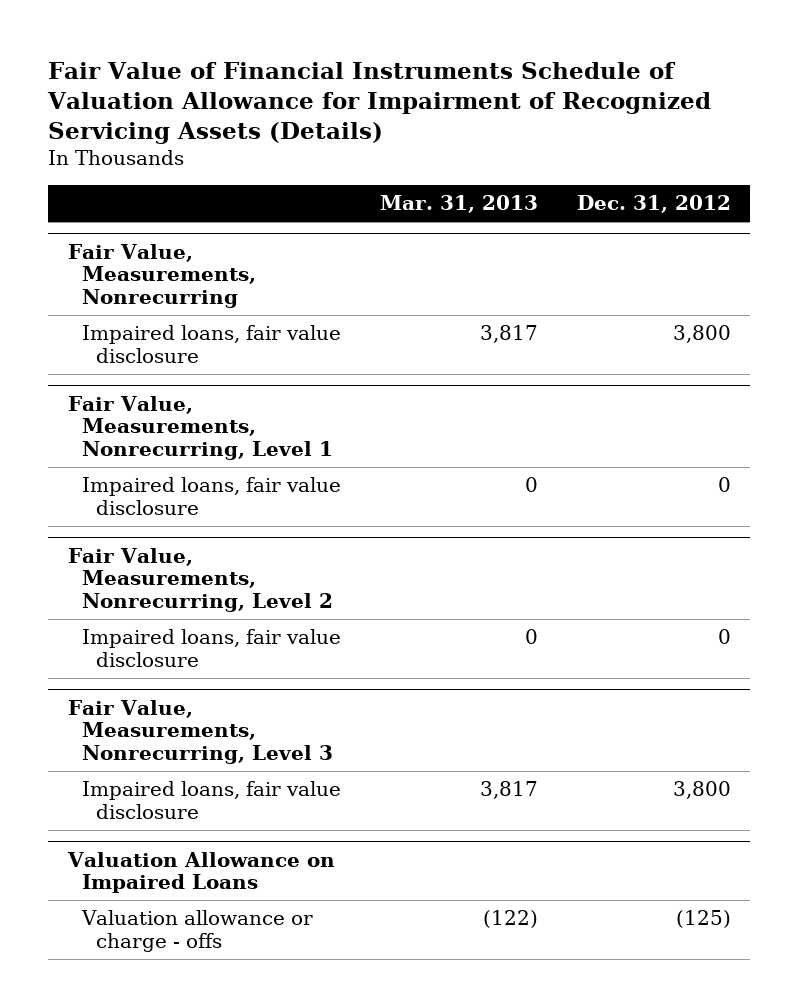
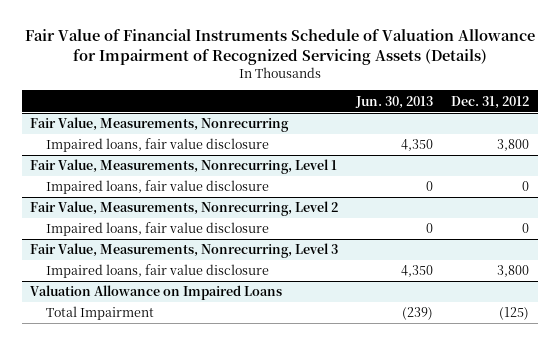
[379,195,538,214] Mar. 31, 2013 -> none
none -> [355,95,434,109] Jun. 30, 2013
[80,910,313,952] Valuation allowance or charge - offs -> [46,306,155,321] Total Impairment

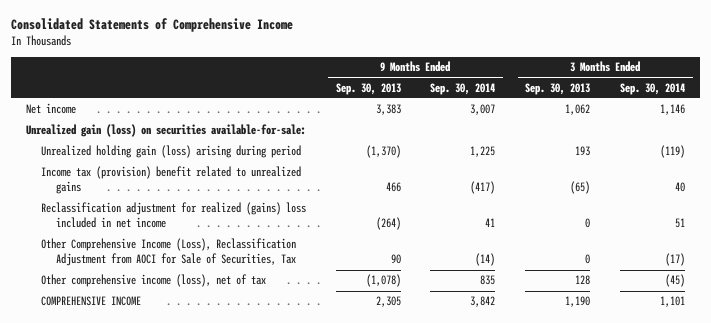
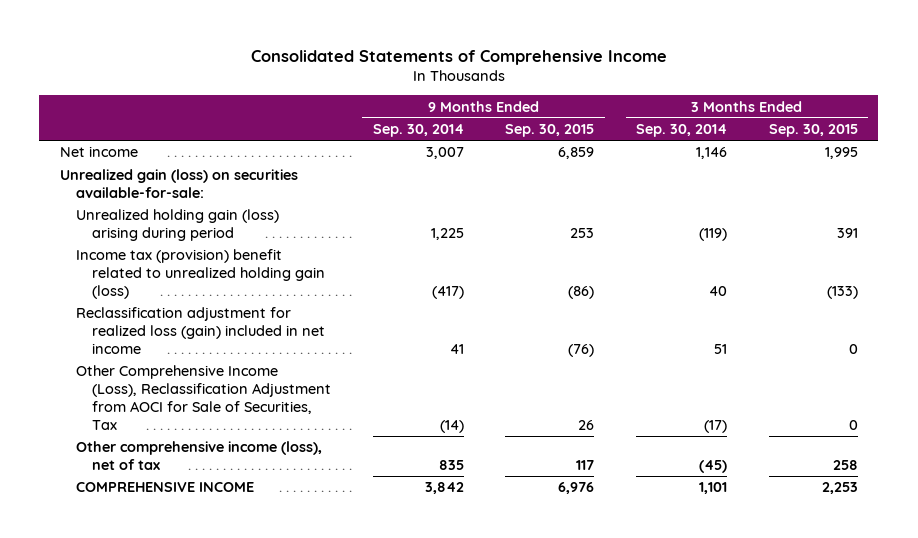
[335,82,401,95] Sep. 30, 2013 -> none
[525,82,591,95] Sep. 30, 2013 -> none
none -> [505,124,595,138] Sep. 30, 2015
none -> [768,124,858,138] Sep. 30, 2015
[40,166,301,195] Income tax (provision) benefit related to unrealized gains -> [76,249,326,299] Income tax (provision) benefit related to unrealized holding gain (loss)
[40,202,306,229] Reclassification adjustment for realized (gains) loss included in net income -> [76,307,326,354] Reclassification adjustment for realized loss (gain) included in net income

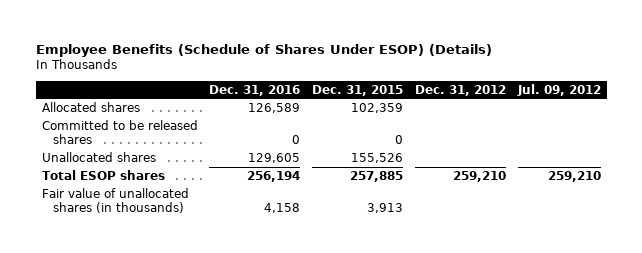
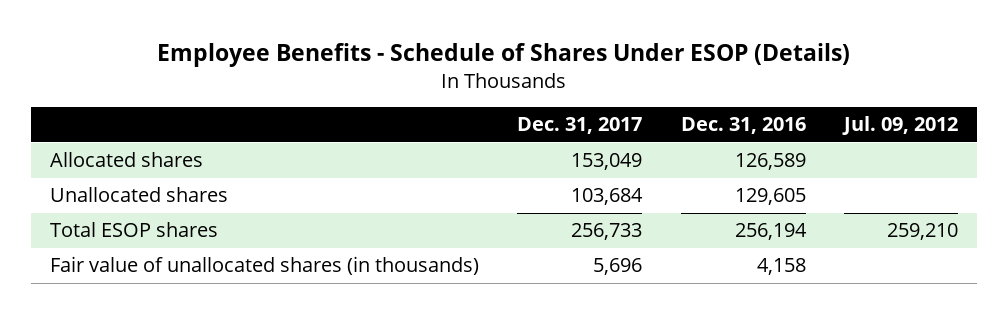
[35,43,492,57] Employee Benefits (Schedule of Shares Under ESOP) (Details) -> [157,43,851,68] Employee Benefits - Schedule of Shares Under ESOP (Details)
[312,84,404,96] Dec. 31, 2015 -> none
[414,84,506,96] Dec. 31, 2012 -> none
none -> [517,117,643,135] Dec. 31, 2017
[41,120,198,145] Committed to be released shares -> none

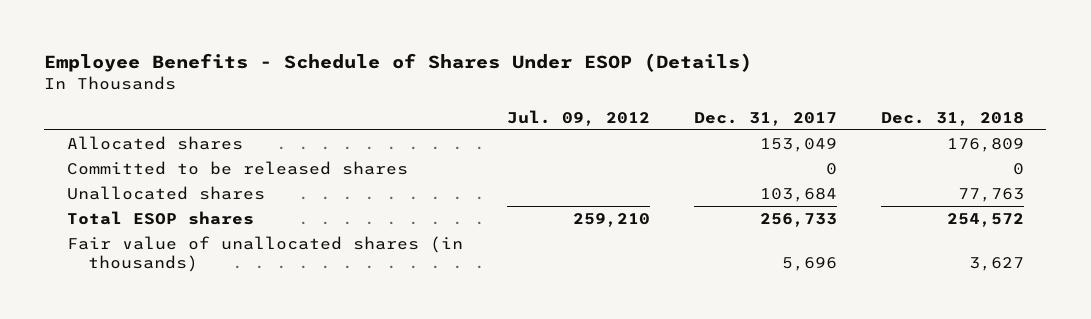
[680,117,806,135] Dec. 31, 2016 -> none
none -> [881,111,1025,126] Dec. 31, 2018
none -> [66,160,408,175] Committed to be released shares

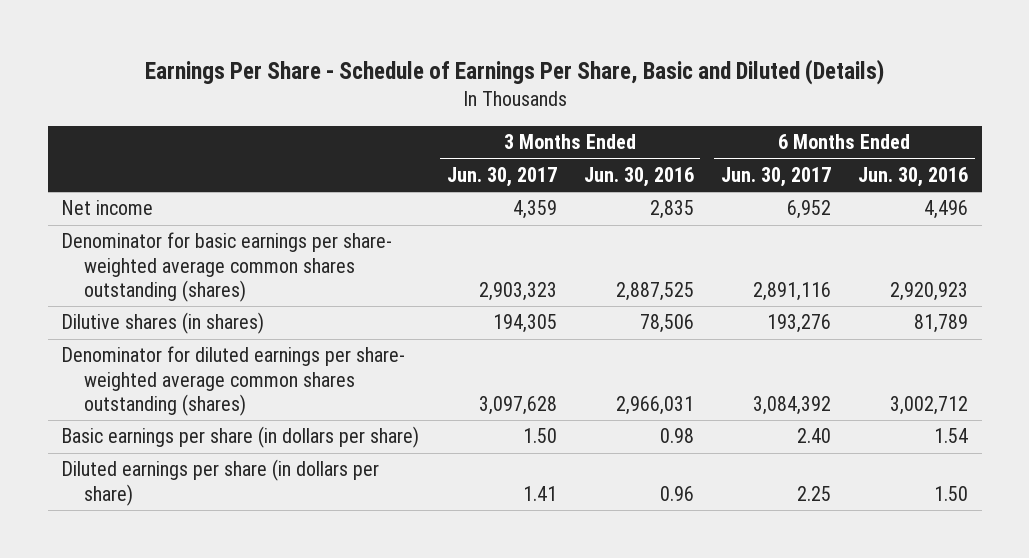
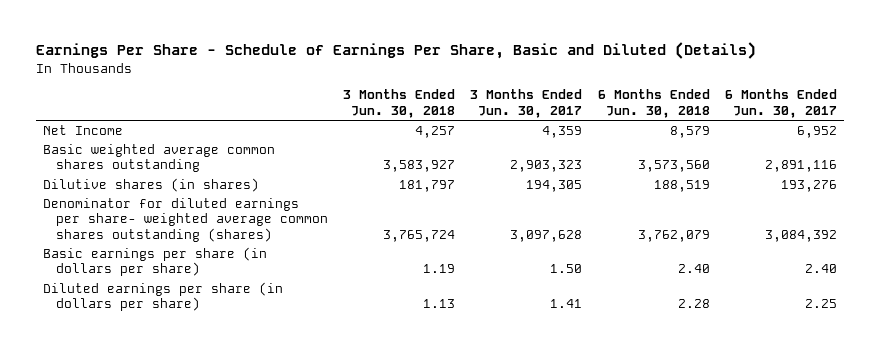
[583,167,694,188] Jun. 30, 2016 -> none
[858,167,969,188] Jun. 30, 2016 -> none
none -> [343,89,456,118] 3 Months Ended Jun. 30, 2018
none -> [597,89,710,118] 6 Months Ended Jun. 30, 2018
[61,200,154,216] Net income -> [43,125,124,136] Net Income
[61,232,393,302] Denominator for basic earnings per share- weighted average common shares outstanding (shares) -> [43,144,276,173] Basic weighted average common shares outstanding

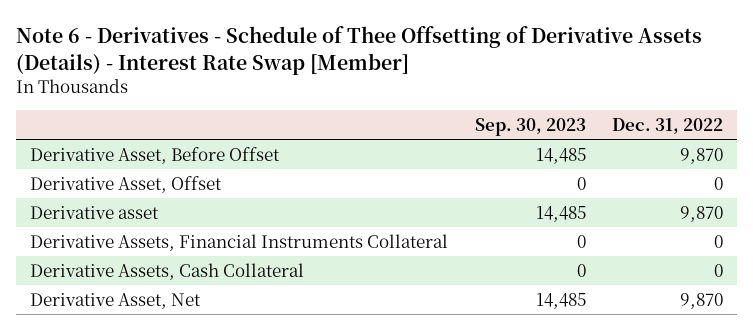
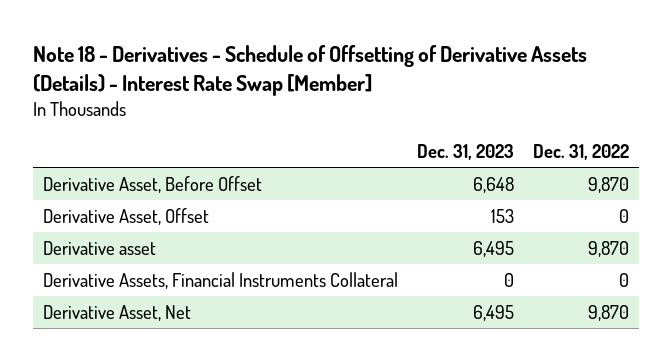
[16,26,703,75] Note 6 - Derivatives - Schedule of Thee Offsetting of Derivative Assets (Details) - Interest Rate Swap [Member] -> [33,45,588,97] Note 18 - Derivatives - Schedule of Offsetting of Derivative Assets (Details) - Interest Rate Swap [Member]
[474,117,586,136] Sep. 30, 2023 -> none
none -> [416,143,514,160] Dec. 31, 2023
[29,262,304,280] Derivative Assets, Cash Collateral -> none

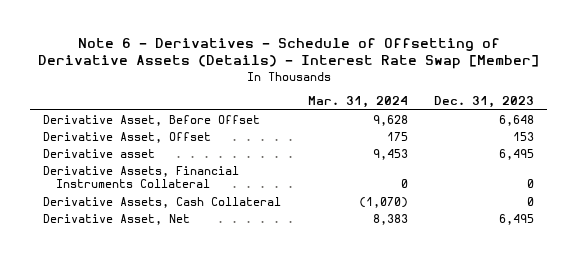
[33,45,588,97] Note 18 - Derivatives - Schedule of Offsetting of Derivative Assets (Details) - Interest Rate Swap [Member] -> [37,37,539,70] Note 6 - Derivatives - Schedule of Offsetting of Derivative Assets (Details) - Interest Rate Swap [Member]
[533,143,630,160] Dec. 31, 2022 -> none
none -> [307,96,408,109] Mar. 31, 2024
none -> [43,197,282,209] Derivative Assets, Cash Collateral

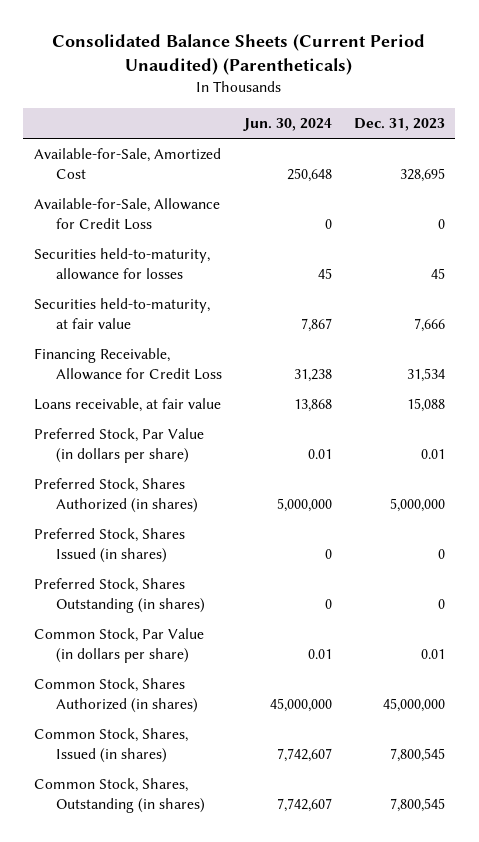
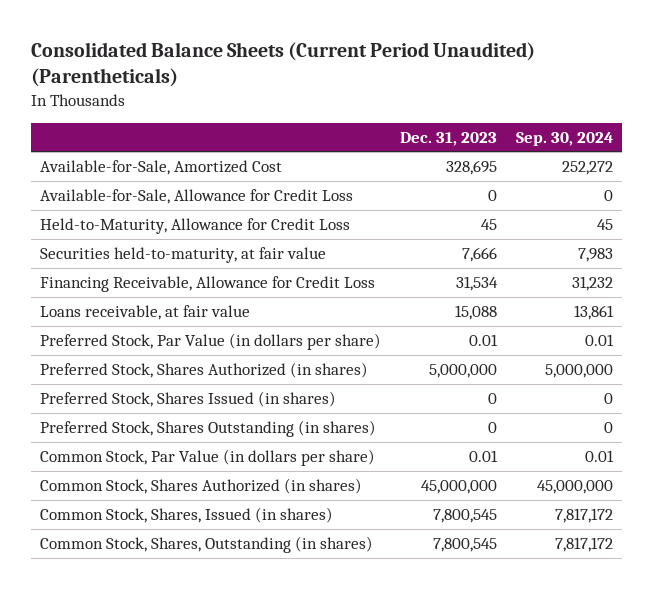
[242,117,332,131] Jun. 30, 2024 -> none
none -> [515,131,613,146] Sep. 30, 2024
[34,248,211,281] Securities held-to-maturity, allowance for losses -> [40,218,351,235] Held-to-Maturity, Allowance for Credit Loss

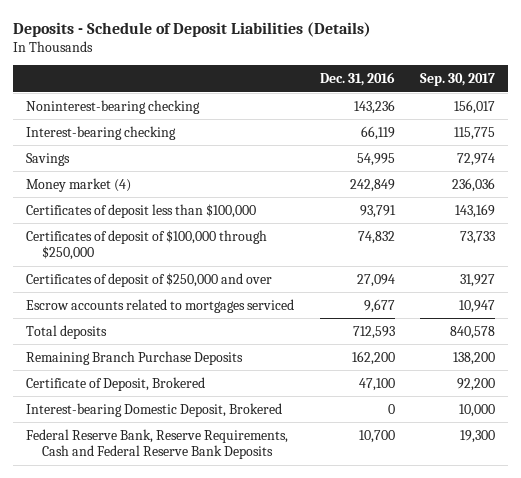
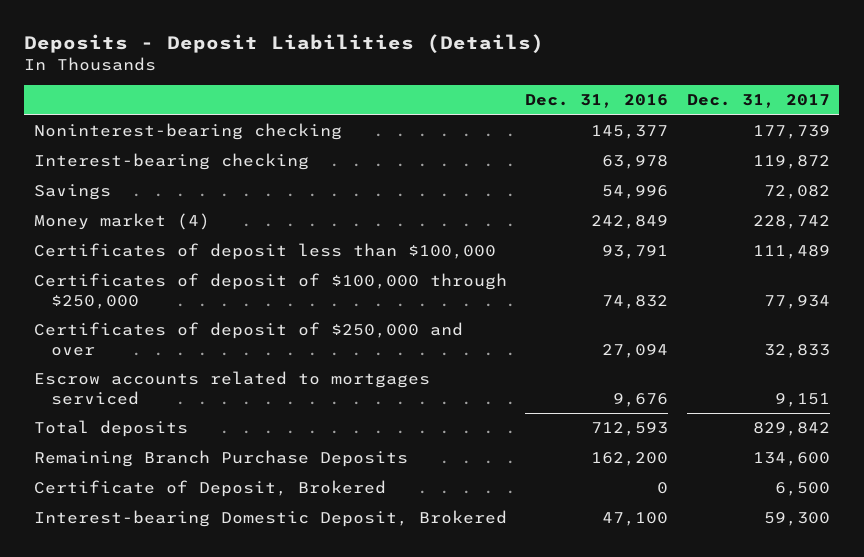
[12,21,371,37] Deposits - Schedule of Deposit Liabilities (Details) -> [24,33,545,53] Deposits - Deposit Liabilities (Details)
[420,73,496,87] Sep. 30, 2017 -> none
none -> [687,94,831,109] Dec. 31, 2017
[353,99,395,114] 143,236 -> [591,125,669,140] 145,377
[360,125,395,140] 66,119 -> [602,155,669,170] 63,978
[356,152,395,166] 54,995 -> [602,185,669,200] 54,996
[363,298,395,313] 9,677 -> [613,392,669,407] 9,676
[25,428,288,459] Federal Reserve Bank, Reserve Requirements, Cash and Federal Reserve Bank Deposits -> none
[358,377,395,391] 47,100 -> [657,482,669,495] 0
[387,403,395,414] 0 -> [602,512,669,527] 47,100

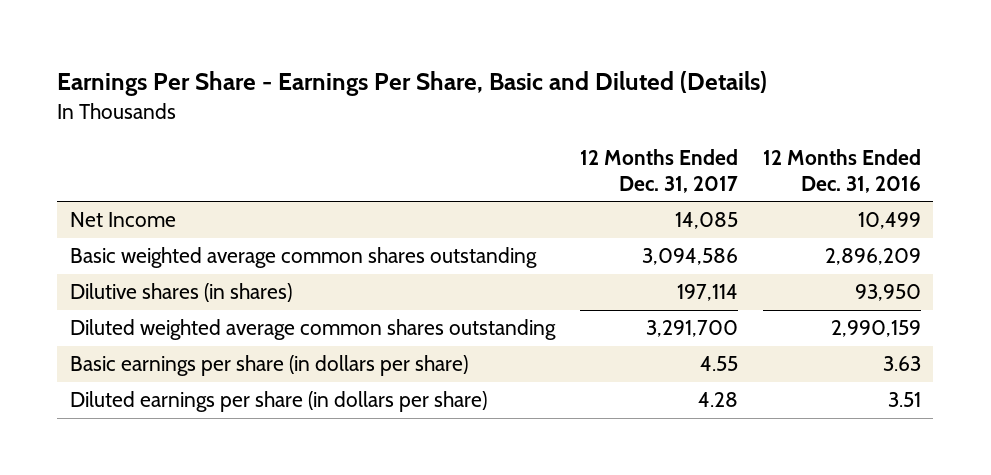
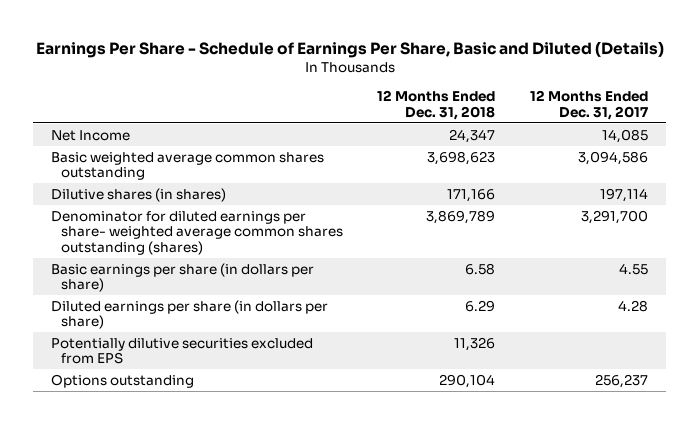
[57,71,768,97] Earnings Per Share - Earnings Per Share, Basic and Diluted (Details) -> [35,41,664,59] Earnings Per Share - Schedule of Earnings Per Share, Basic and Diluted (Details)
[762,149,921,193] 12 Months Ended Dec. 31, 2016 -> none
none -> [377,90,496,120] 12 Months Ended Dec. 31, 2018
[69,319,556,341] Diluted weighted average common shares outstanding -> [50,210,343,256] Denominator for diluted earnings per share- weighted average common shares outstanding (shares)
none -> [50,337,313,365] Potentially dilutive securities excluded from EPS
none -> [50,373,194,388] Options outstanding

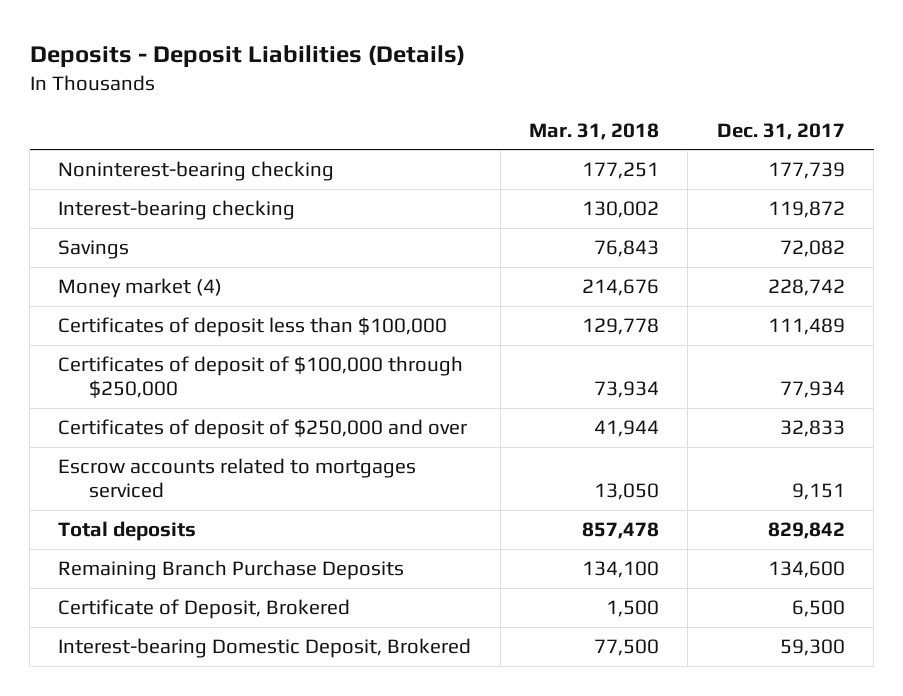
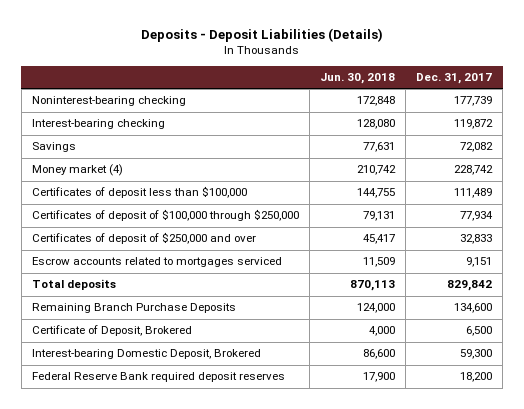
[529,122,660,140] Mar. 31, 2018 -> none
none -> [320,72,396,84] Jun. 30, 2018
none -> [31,372,285,383] Federal Reserve Bank required deposit reserves

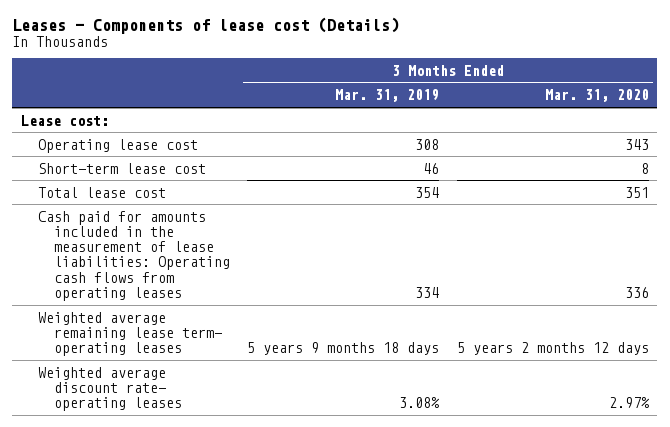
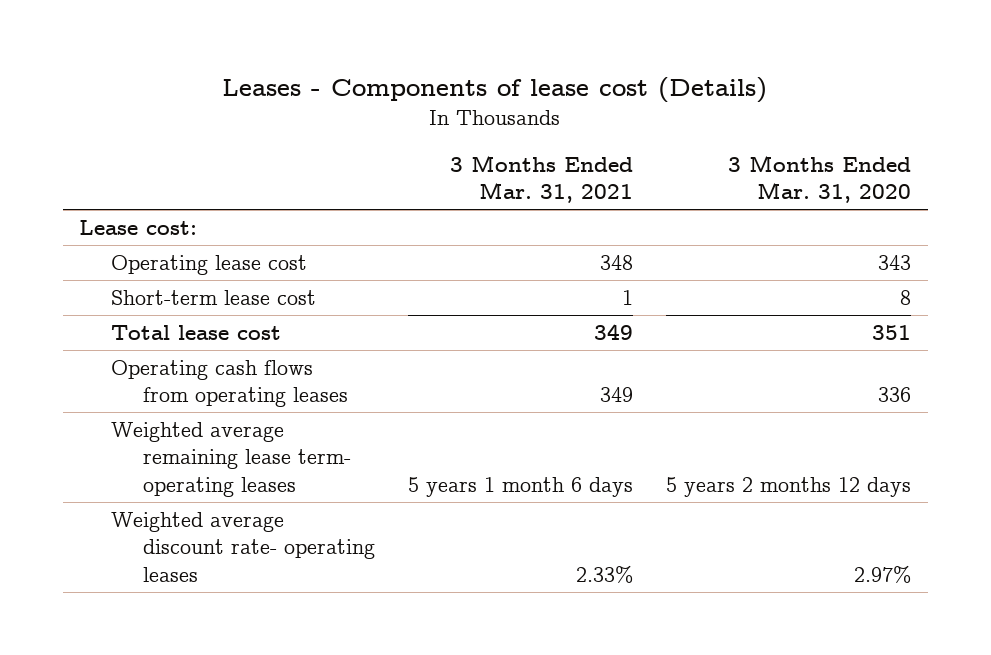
[335,89,440,103] Mar. 31, 2019 -> none
none -> [450,154,634,204] 3 Months Ended Mar. 31, 2021
[37,210,231,301] Cash paid for amounts included in the measurement of lease liabilities: Operating cash flows from operating leases -> [111,359,348,408] Operating cash flows from operating leases

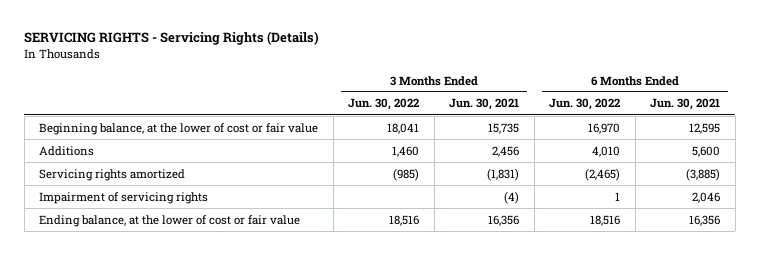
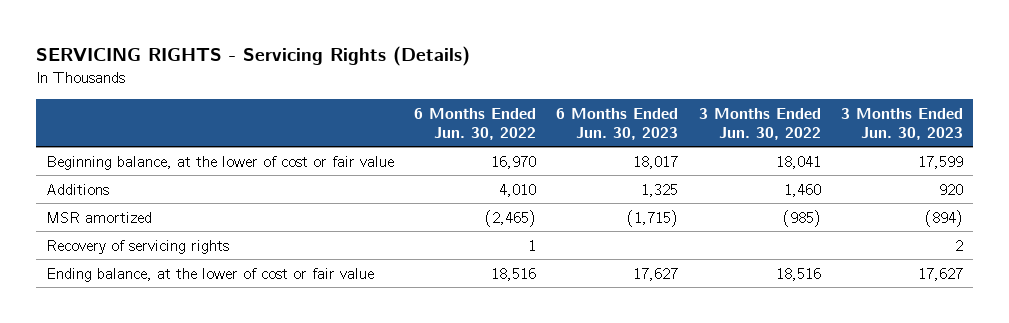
[449,98,520,111] Jun. 30, 2021 -> none
[650,98,721,111] Jun. 30, 2021 -> none
none -> [556,107,679,140] 6 Months Ended Jun. 30, 2023
none -> [840,107,963,140] 3 Months Ended Jun. 30, 2023
[39,168,186,181] Servicing rights amortized -> [46,211,153,223] MSR amortized
[39,191,209,204] Impairment of servicing rights -> [46,239,230,254] Recovery of servicing rights

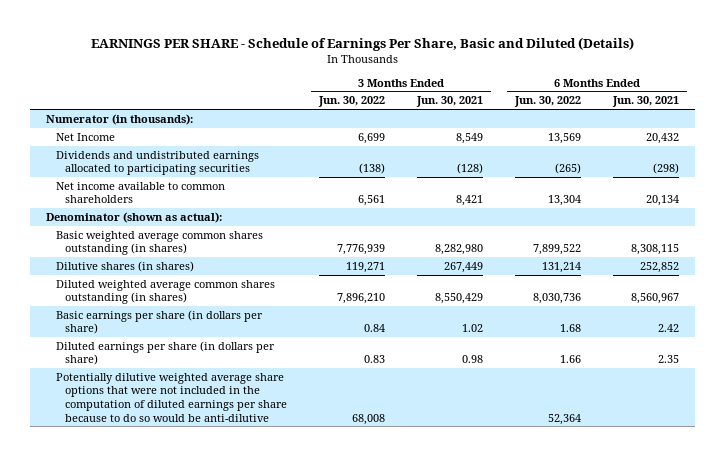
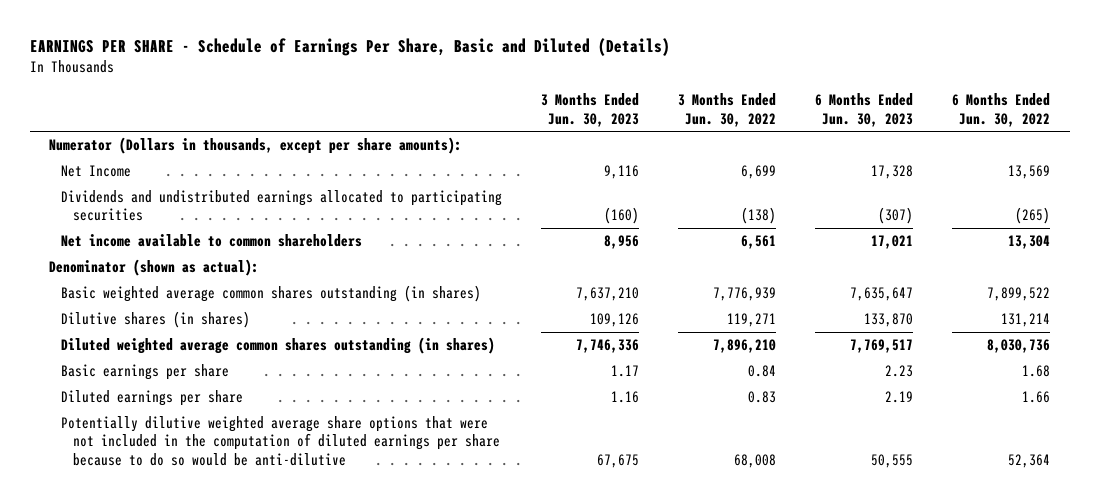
[415,96,483,108] Jun. 30, 2021 -> none
[611,96,679,108] Jun. 30, 2021 -> none
none -> [541,93,640,127] 3 Months Ended Jun. 30, 2023
none -> [815,93,914,127] 6 Months Ended Jun. 30, 2023
[46,113,194,125] Numerator (in thousands): -> [49,137,463,155] Numerator (Dollars in thousands, except per share amounts):
[55,309,263,335] Basic earnings per share (in dollars per share) -> [61,364,230,381] Basic earnings per share
[55,340,275,366] Diluted earnings per share (in dollars per share) -> [61,390,244,407] Diluted earnings per share

